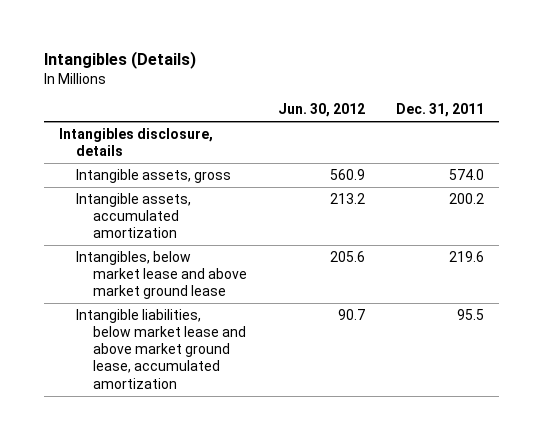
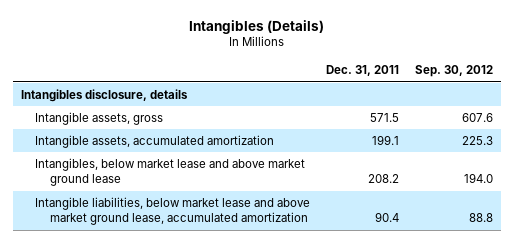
[277,103,365,118] Jun. 30, 2012 -> none
none -> [415,65,494,78] Sep. 30, 2012
[448,168,484,180] 574.0 -> [370,112,400,122] 571.5
[448,192,484,204] 200.2 -> [372,134,400,145] 199.1
[448,250,484,262] 219.6 -> [368,174,400,184] 208.2
[456,308,484,320] 95.5 -> [375,212,400,223] 90.4

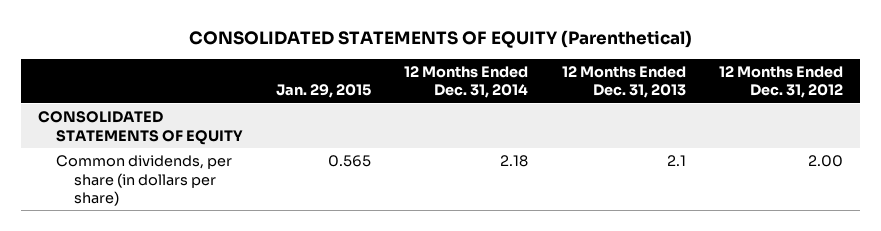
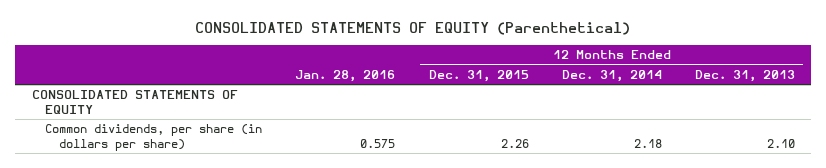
[276,84,372,99] Jan. 29, 2015 -> none
[719,65,844,99] 12 Months Ended Dec. 31, 2012 -> none
none -> [295,69,396,82] Jan. 28, 2016
none -> [428,69,529,82] Dec. 31, 2015
[666,155,686,167] 2.1 -> [766,138,795,148] 2.10

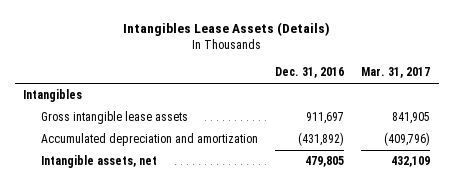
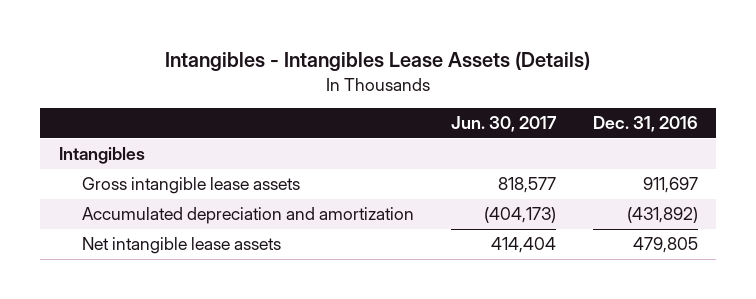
[122,22,330,37] Intangibles Lease Assets (Details) -> [165,51,591,72] Intangibles - Intangibles Lease Assets (Details)
[361,67,431,79] Mar. 31, 2017 -> none
none -> [450,116,557,133] Jun. 30, 2017
[41,155,158,169] Intangible assets, net -> [82,237,282,255] Net intangible lease assets

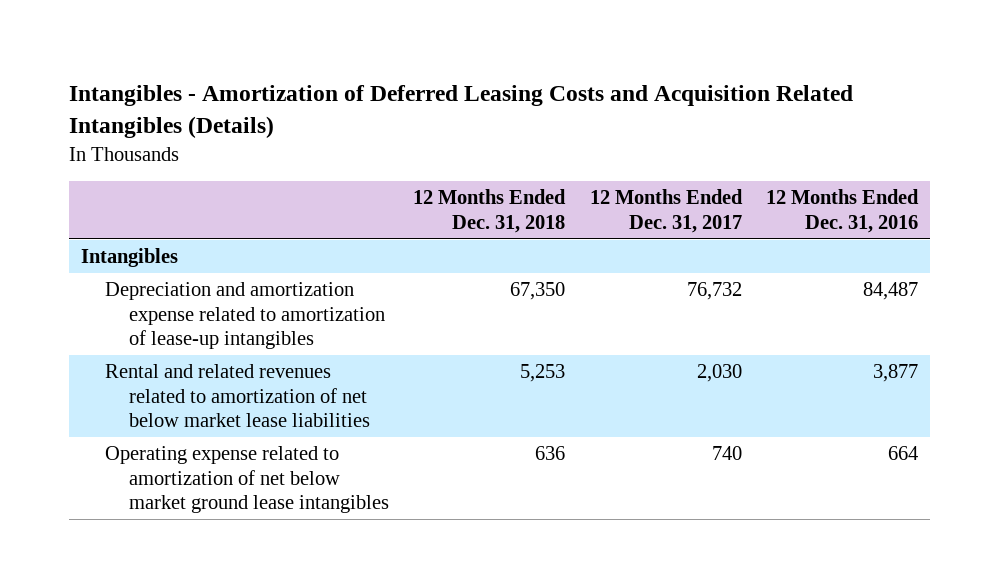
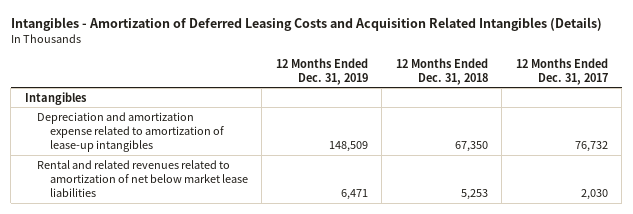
[766,189,920,233] 12 Months Ended Dec. 31, 2016 -> none
none -> [275,57,368,85] 12 Months Ended Dec. 31, 2019
[105,446,389,514] Operating expense related to amortization of net below market ground lease intangibles -> none

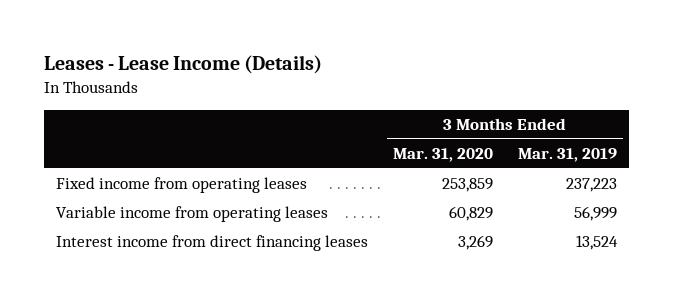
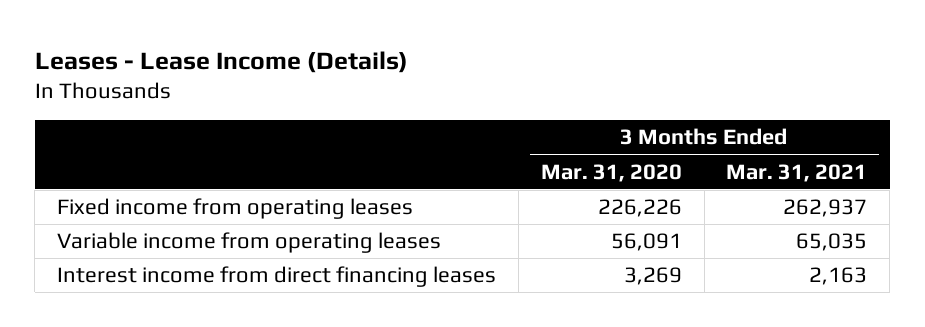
[517,147,617,162] Mar. 31, 2019 -> none
none -> [726,163,868,182] Mar. 31, 2021
[442,178,494,193] 253,859 -> [597,199,682,218] 226,226
[449,206,494,222] 60,829 -> [610,233,682,252] 56,091

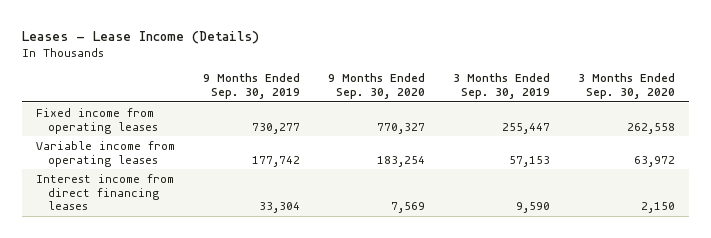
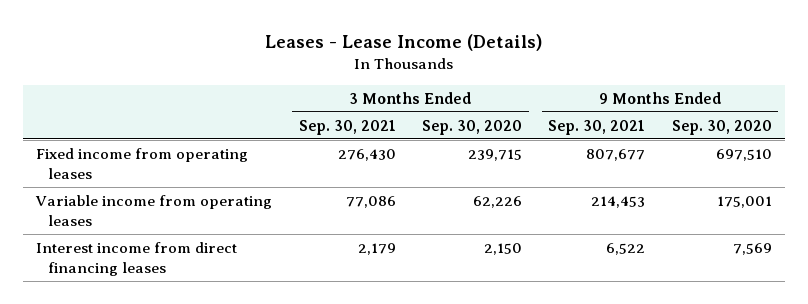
[203,73,301,100] 9 Months Ended Sep. 30, 2019 -> none
[452,73,550,100] 3 Months Ended Sep. 30, 2019 -> none
none -> [298,119,396,135] Sep. 30, 2021
none -> [548,119,646,135] Sep. 30, 2021
[377,122,426,134] 770,327 -> [715,148,772,161] 697,510
[626,122,675,134] 262,558 -> [468,148,523,161] 239,715
[377,155,426,167] 183,254 -> [716,195,772,208] 175,001
[633,155,675,167] 63,972 -> [473,195,523,208] 62,226

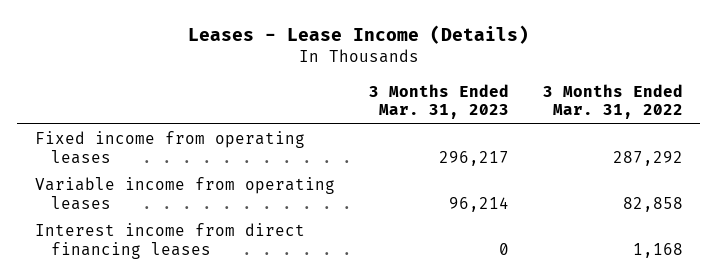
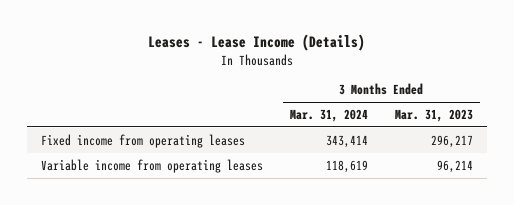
[543,83,684,120] 3 Months Ended Mar. 31, 2022 -> none
none -> [289,109,368,123] Mar. 31, 2024
[34,223,305,260] Interest income from direct financing leases -> none

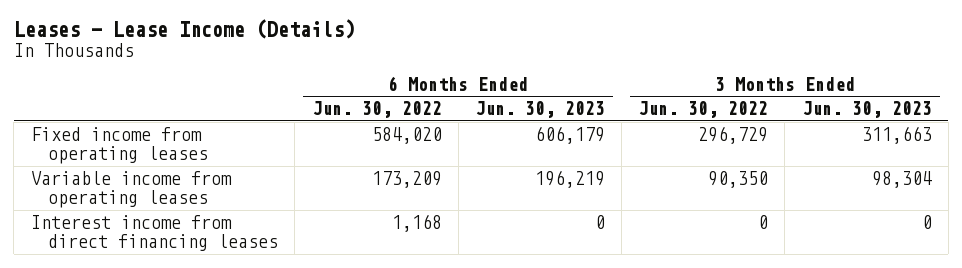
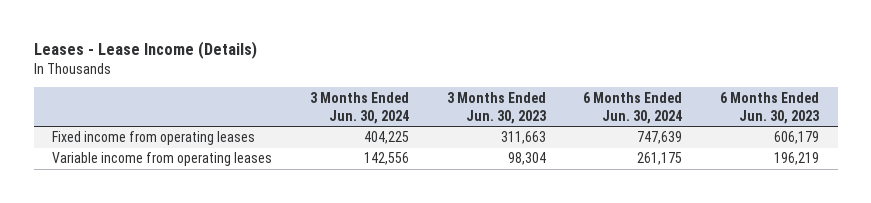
[311,101,442,119] Jun. 30, 2022 -> none
[638,101,769,119] Jun. 30, 2022 -> none
none -> [310,91,410,124] 3 Months Ended Jun. 30, 2024
none -> [583,91,683,124] 6 Months Ended Jun. 30, 2024
[30,215,279,252] Interest income from direct financing leases -> none

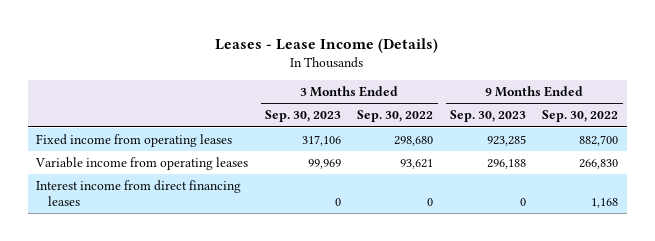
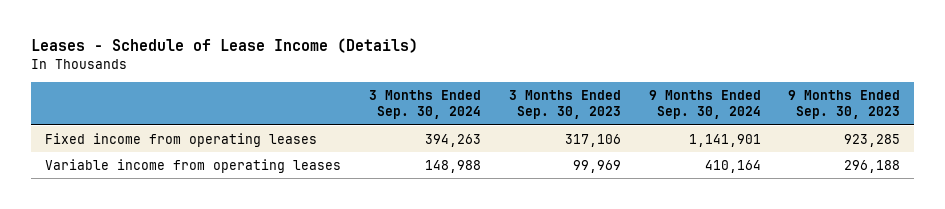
[215,37,439,53] Leases - Lease Income (Details) -> [31,38,419,54] Leases - Schedule of Lease Income (Details)
[357,110,434,123] Sep. 30, 2022 -> none
[542,110,619,123] Sep. 30, 2022 -> none
none -> [368,89,481,120] 3 Months Ended Sep. 30, 2024
none -> [648,89,761,120] 9 Months Ended Sep. 30, 2024
[36,179,242,207] Interest income from direct financing leases -> none

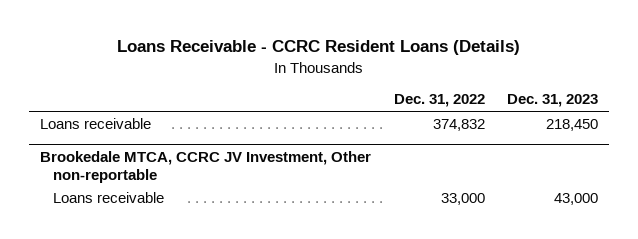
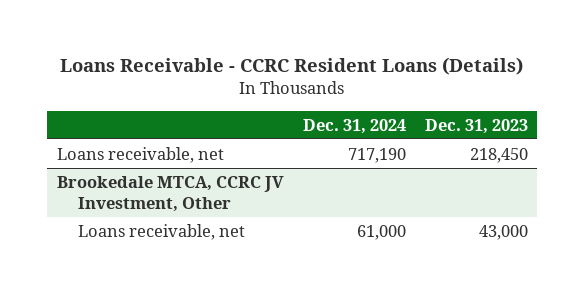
[393,94,485,108] Dec. 31, 2022 -> none
none -> [302,118,406,134] Dec. 31, 2024
[40,117,152,129] Loans receivable -> [56,147,224,164] Loans receivable, net
[40,150,372,183] Brookedale MTCA, CCRC JV Investment, Other non-reportable -> [56,176,284,212] Brookedale MTCA, CCRC JV Investment, Other
[53,191,165,203] Loans receivable -> [78,224,246,241] Loans receivable, net

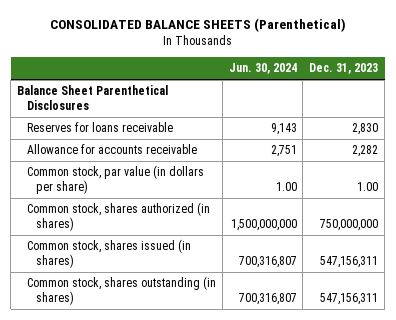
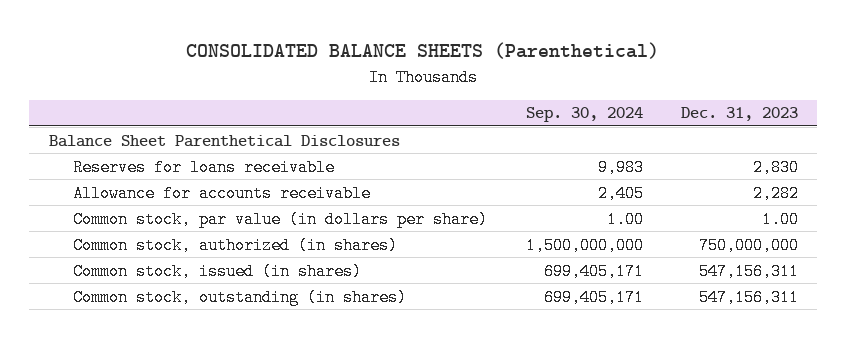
[228,63,297,75] Jun. 30, 2024 -> none
none -> [525,107,643,123] Sep. 30, 2024
[26,202,210,232] Common stock, shares authorized (in shares) -> [73,236,399,254] Common stock, authorized (in shares)
[26,239,191,269] Common stock, shares issued (in shares) -> [73,262,363,280] Common stock, issued (in shares)
[26,276,216,306] Common stock, shares outstanding (in shares) -> [73,288,408,306] Common stock, outstanding (in shares)

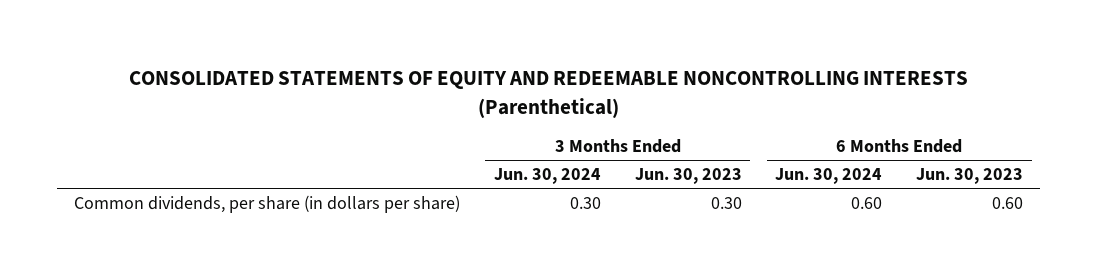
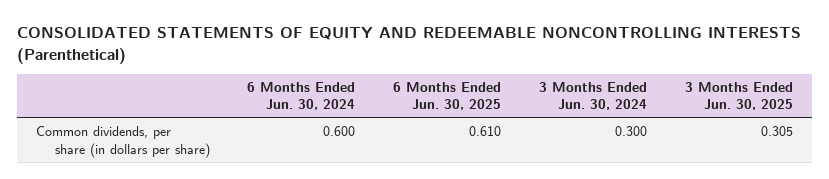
[634,168,742,185] Jun. 30, 2023 -> none
[916,168,1024,185] Jun. 30, 2023 -> none
none -> [393,81,502,111] 6 Months Ended Jun. 30, 2025
none -> [684,81,793,111] 3 Months Ended Jun. 30, 2025
[569,197,601,210] 0.30 -> [614,125,647,136] 0.300
[851,197,883,210] 0.60 -> [323,125,356,136] 0.600

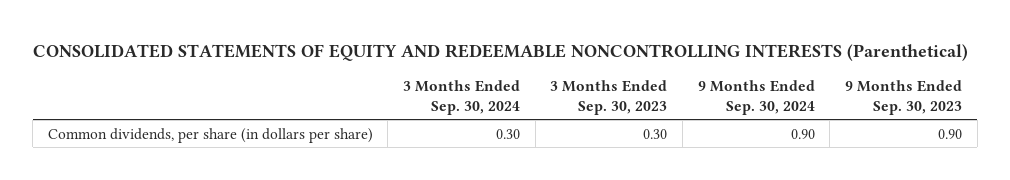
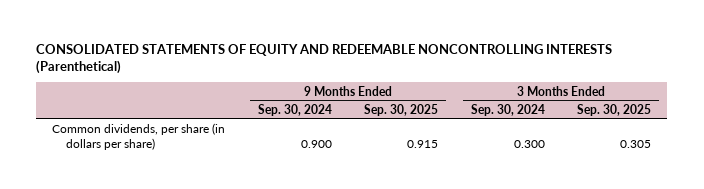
[550,80,668,115] 3 Months Ended Sep. 30, 2023 -> none
[845,80,963,115] 9 Months Ended Sep. 30, 2023 -> none
none -> [364,103,439,116] Sep. 30, 2025
none -> [577,103,652,116] Sep. 30, 2025
[496,128,521,139] 0.30 -> [513,139,545,148] 0.300
[790,128,815,139] 0.90 -> [300,139,332,148] 0.900

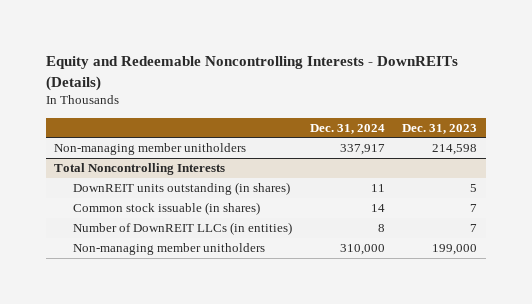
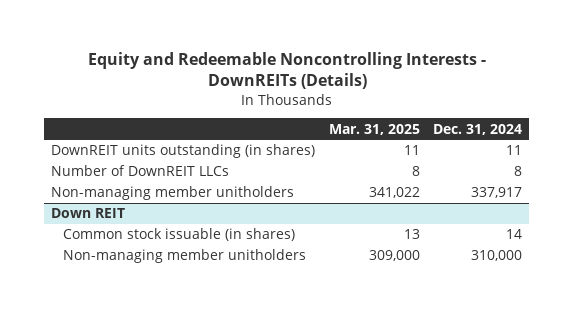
[402,123,478,134] Dec. 31, 2023 -> none
none -> [328,123,420,135] Mar. 31, 2025
[54,163,226,176] Total Noncontrolling Interests -> none
none -> [50,165,229,177] Number of DownREIT LLCs
[54,143,247,156] Non-managing member unitholders -> [50,186,294,201] Non-managing member unitholders
none -> [50,208,125,219] Down REIT
[72,222,292,236] Number of DownREIT LLCs (in entities) -> none

